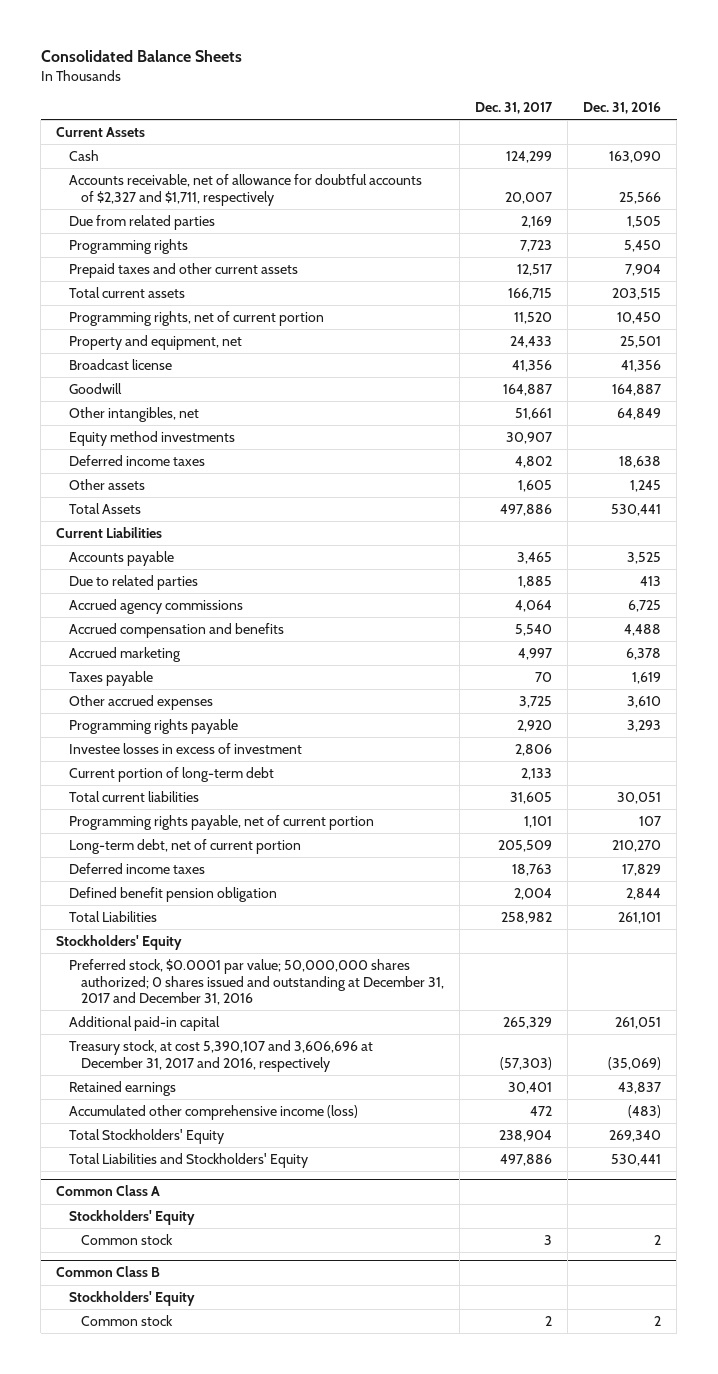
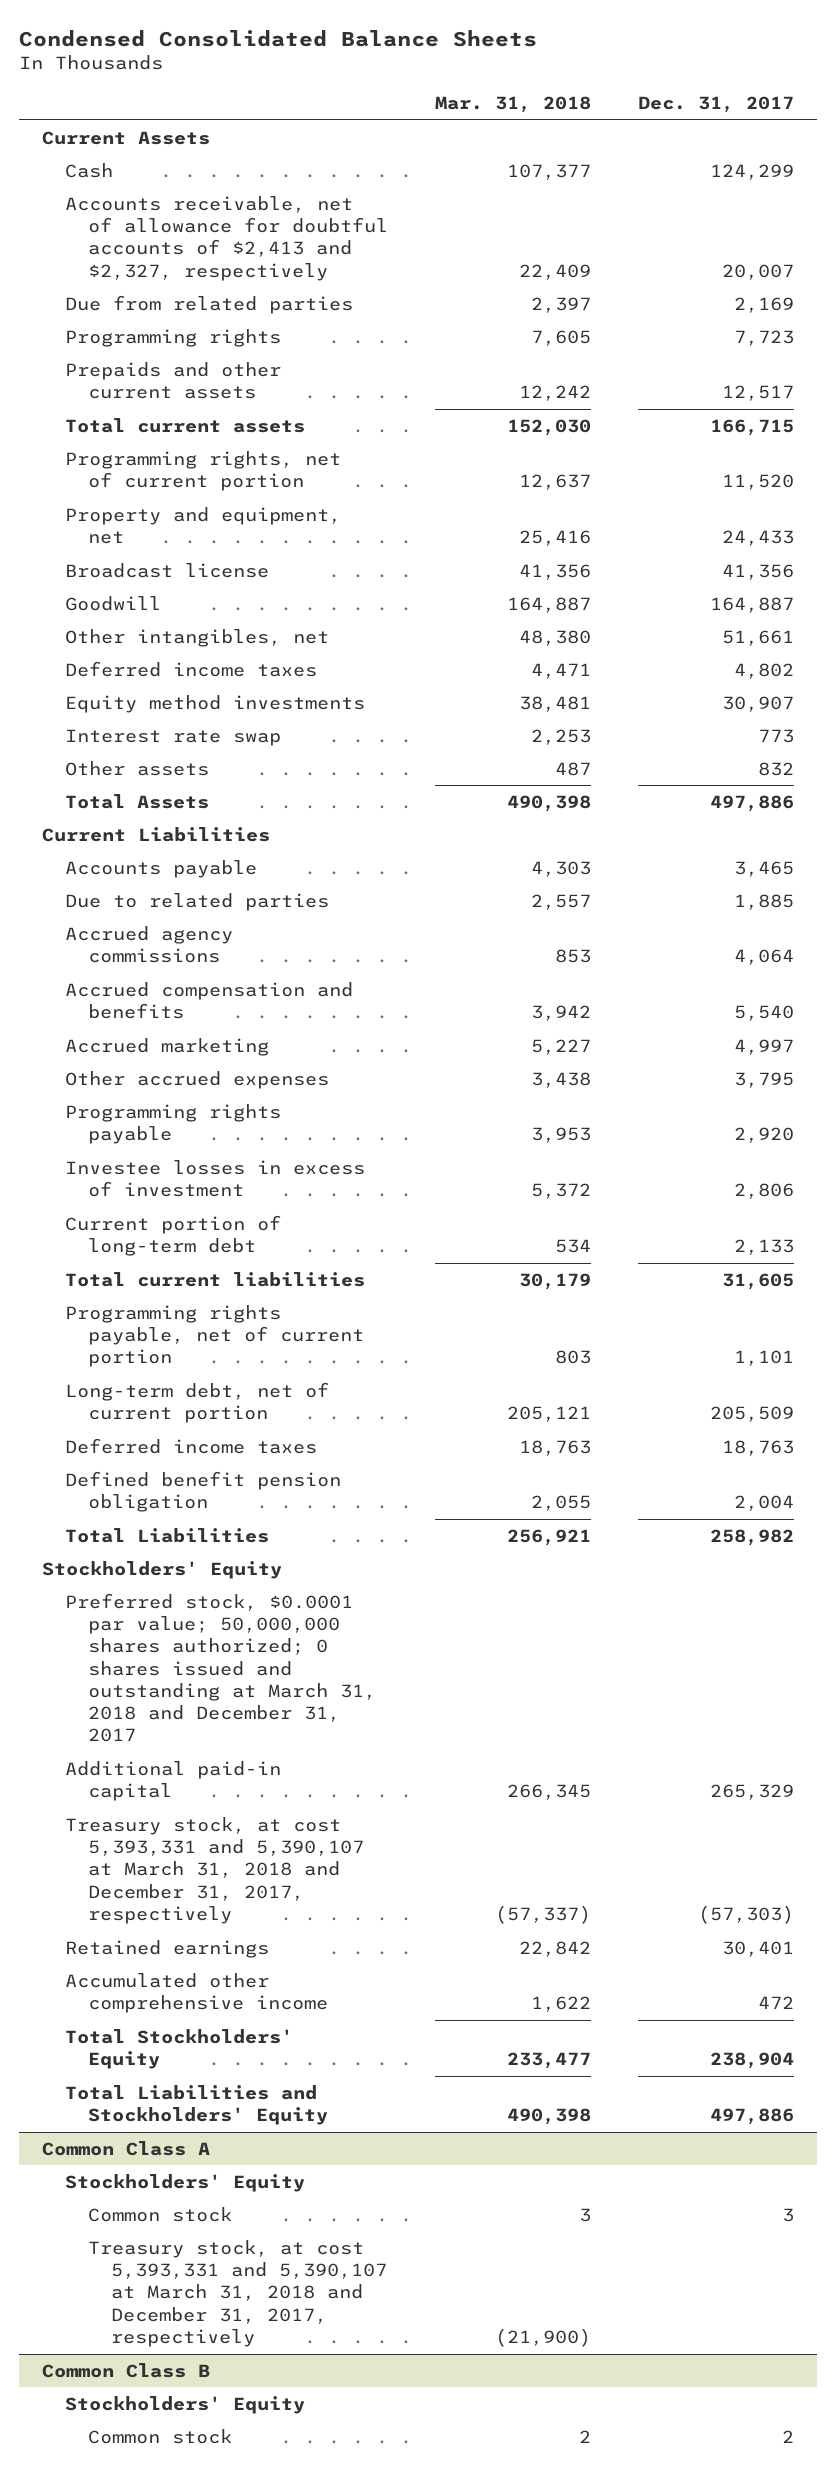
[40,50,242,63] Consolidated Balance Sheets -> [18,29,537,47] Condensed Consolidated Balance Sheets
[583,101,662,114] Dec. 31, 2016 -> none
none -> [434,96,591,114] Mar. 31, 2018
[68,174,422,206] Accounts receivable, net of allowance for doubtful accounts of $2,327 and $1,711, respectively -> [65,195,389,281] Accounts receivable, net of allowance for doubtful accounts of $2,413 and $2,327, respectively
[68,263,298,279] Prepaid taxes and other current assets -> [65,361,282,400] Prepaids and other current assets
[68,431,235,447] Equity method investments -> [65,694,366,713] Equity method investments
none -> [65,728,282,746] Interest rate swap
[518,480,553,493] 1,605 -> [757,761,794,776] 832
[68,671,153,687] Taxes payable -> none
[519,696,553,709] 3,725 -> [733,1071,794,1088] 3,795
[68,959,444,1006] Preferred stock, $0.0001 par value; 50,000,000 shares authorized; 0 shares issued and outstanding at December 31, 2017 and December 31, 2016 -> [65,1592,377,1743] Preferred stock, $0.0001 par value; 50,000,000 shares authorized; 0 shares issued and outstanding at March 31, 2018 and December 31, 2017
[68,1040,373,1072] Treasury stock, at cost 5,390,107 and 3,606,696 at December 31, 2017 and 2016, respectively -> [65,1816,365,1924] Treasury stock, at cost 5,393,331 and 5,390,107 at March 31, 2018 and December 31, 2017, respectively
[68,1105,358,1121] Accumulated other comprehensive income (loss) -> [65,1972,329,2014] Accumulated other comprehensive income
none -> [88,2239,388,2347] Treasury stock, at cost 5,393,331 and 5,390,107 at March 31, 2018 and December 31, 2017, respectively

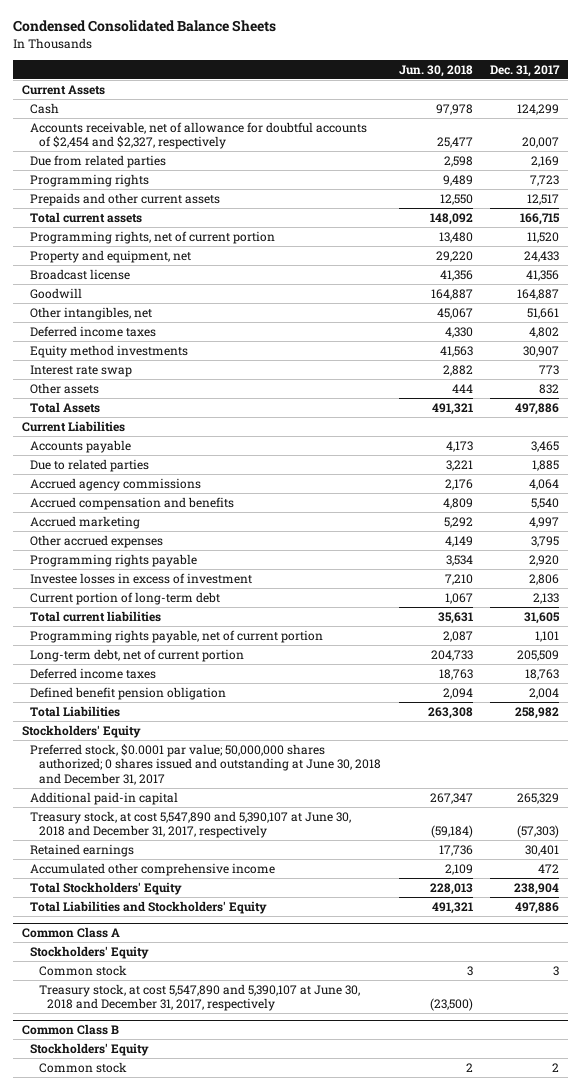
[434,96,591,114] Mar. 31, 2018 -> none
none -> [398,64,473,77] Jun. 30, 2018
[65,195,389,281] Accounts receivable, net of allowance for doubtful accounts of $2,413 and $2,327, respectively -> [30,121,368,150] Accounts receivable, net of allowance for doubtful accounts of $2,454 and $2,327, respectively
[65,1592,377,1743] Preferred stock, $0.0001 par value; 50,000,000 shares authorized; 0 shares issued and outstanding at March 31, 2018 and December 31, 2017 -> [30,743,381,785] Preferred stock, $0.0001 par value; 50,000,000 shares authorized; 0 shares issued and outstanding at June 30, 2018 and December 31, 2017
[65,1816,365,1924] Treasury stock, at cost 5,393,331 and 5,390,107 at March 31, 2018 and December 31, 2017, respectively -> [30,810,352,839] Treasury stock, at cost 5,547,890 and 5,390,107 at June 30, 2018 and December 31, 2017, respectively
[88,2239,388,2347] Treasury stock, at cost 5,393,331 and 5,390,107 at March 31, 2018 and December 31, 2017, respectively -> [38,983,360,1012] Treasury stock, at cost 5,547,890 and 5,390,107 at June 30, 2018 and December 31, 2017, respectively

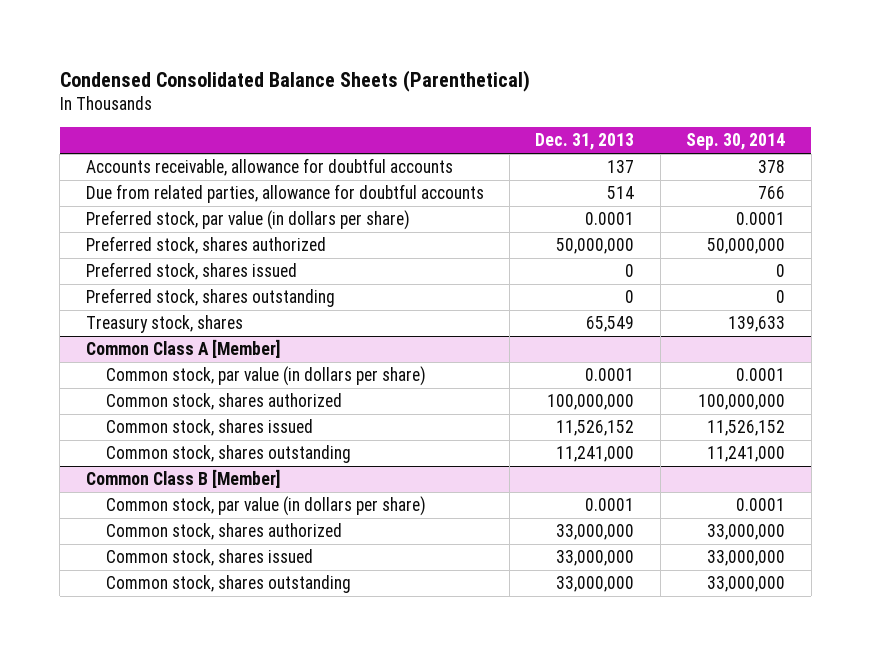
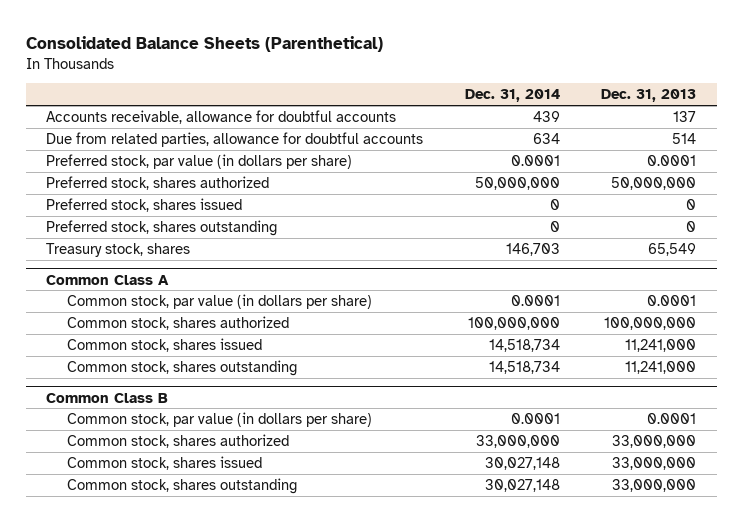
[59,69,530,92] Condensed Consolidated Balance Sheets (Parenthetical) -> [25,35,383,52] Consolidated Balance Sheets (Parenthetical)
[686,133,786,151] Sep. 30, 2014 -> none
none -> [464,89,560,103] Dec. 31, 2014
[85,339,280,359] Common Class A [Member] -> [46,274,170,285] Common Class A
[556,420,635,437] 11,526,152 -> [625,338,697,352] 11,241,000
[85,469,280,489] Common Class B [Member] -> [46,392,169,403] Common Class B

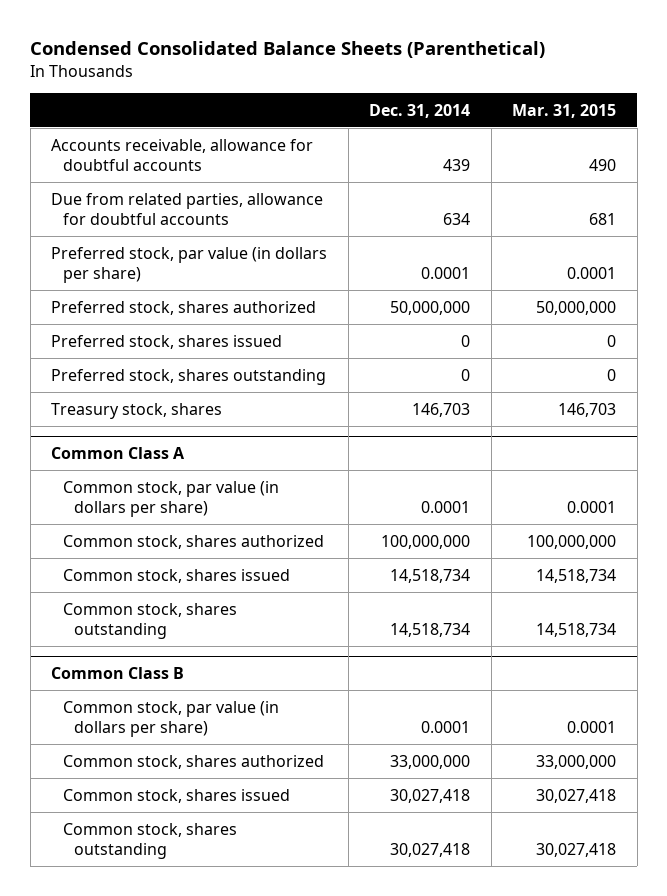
[25,35,383,52] Consolidated Balance Sheets (Parenthetical) -> [30,41,546,59] Condensed Consolidated Balance Sheets (Parenthetical)
[601,89,697,103] Dec. 31, 2013 -> none
none -> [512,103,617,118] Mar. 31, 2015
[484,456,560,470] 30,027,148 -> [390,788,471,803] 30,027,418
[484,478,560,492] 30,027,148 -> [390,843,471,858] 30,027,418

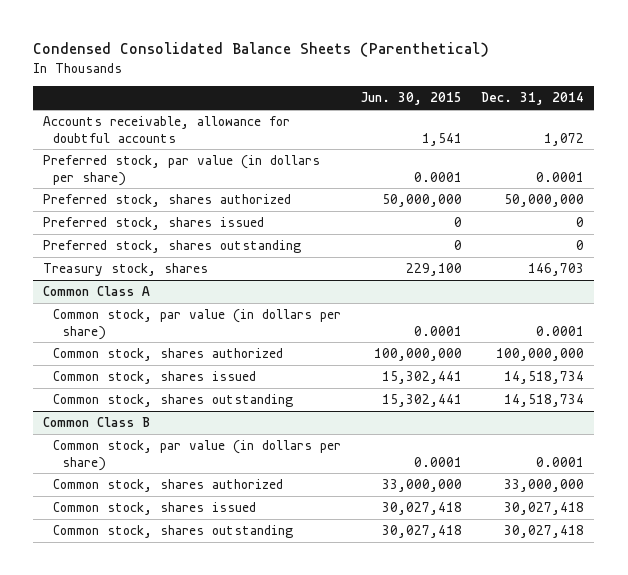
[512,103,617,118] Mar. 31, 2015 -> none
none -> [360,92,462,106] Jun. 30, 2015
[51,192,324,226] Due from related parties, allowance for doubtful accounts -> none
[443,159,471,172] 439 -> [544,132,585,146] 1,072

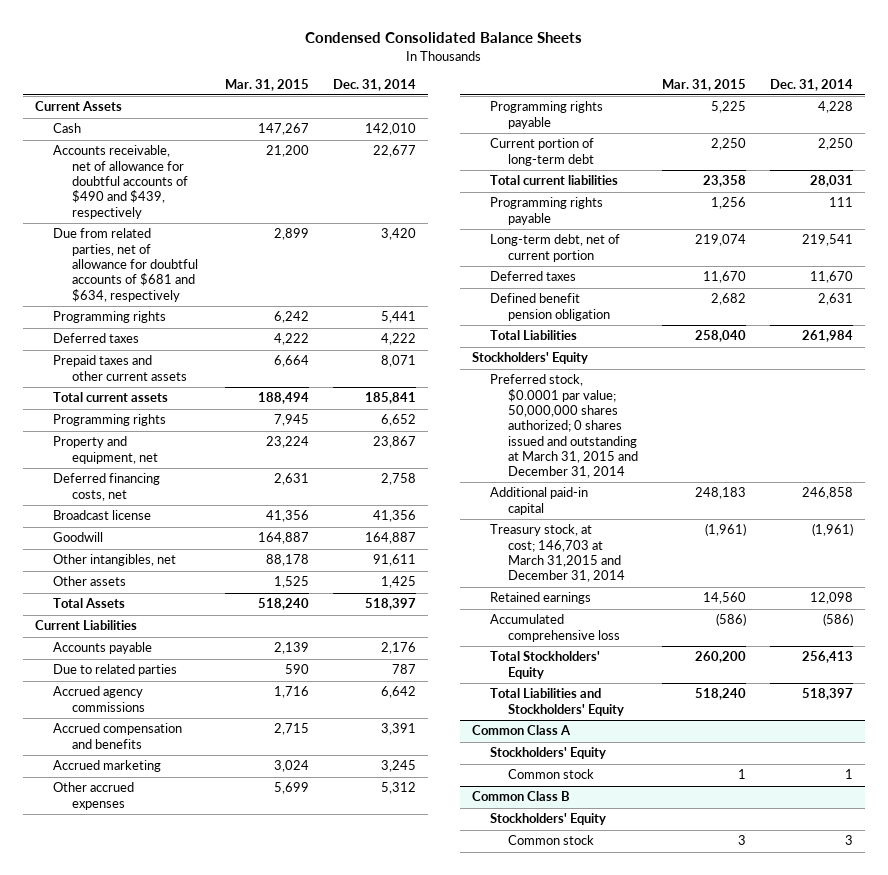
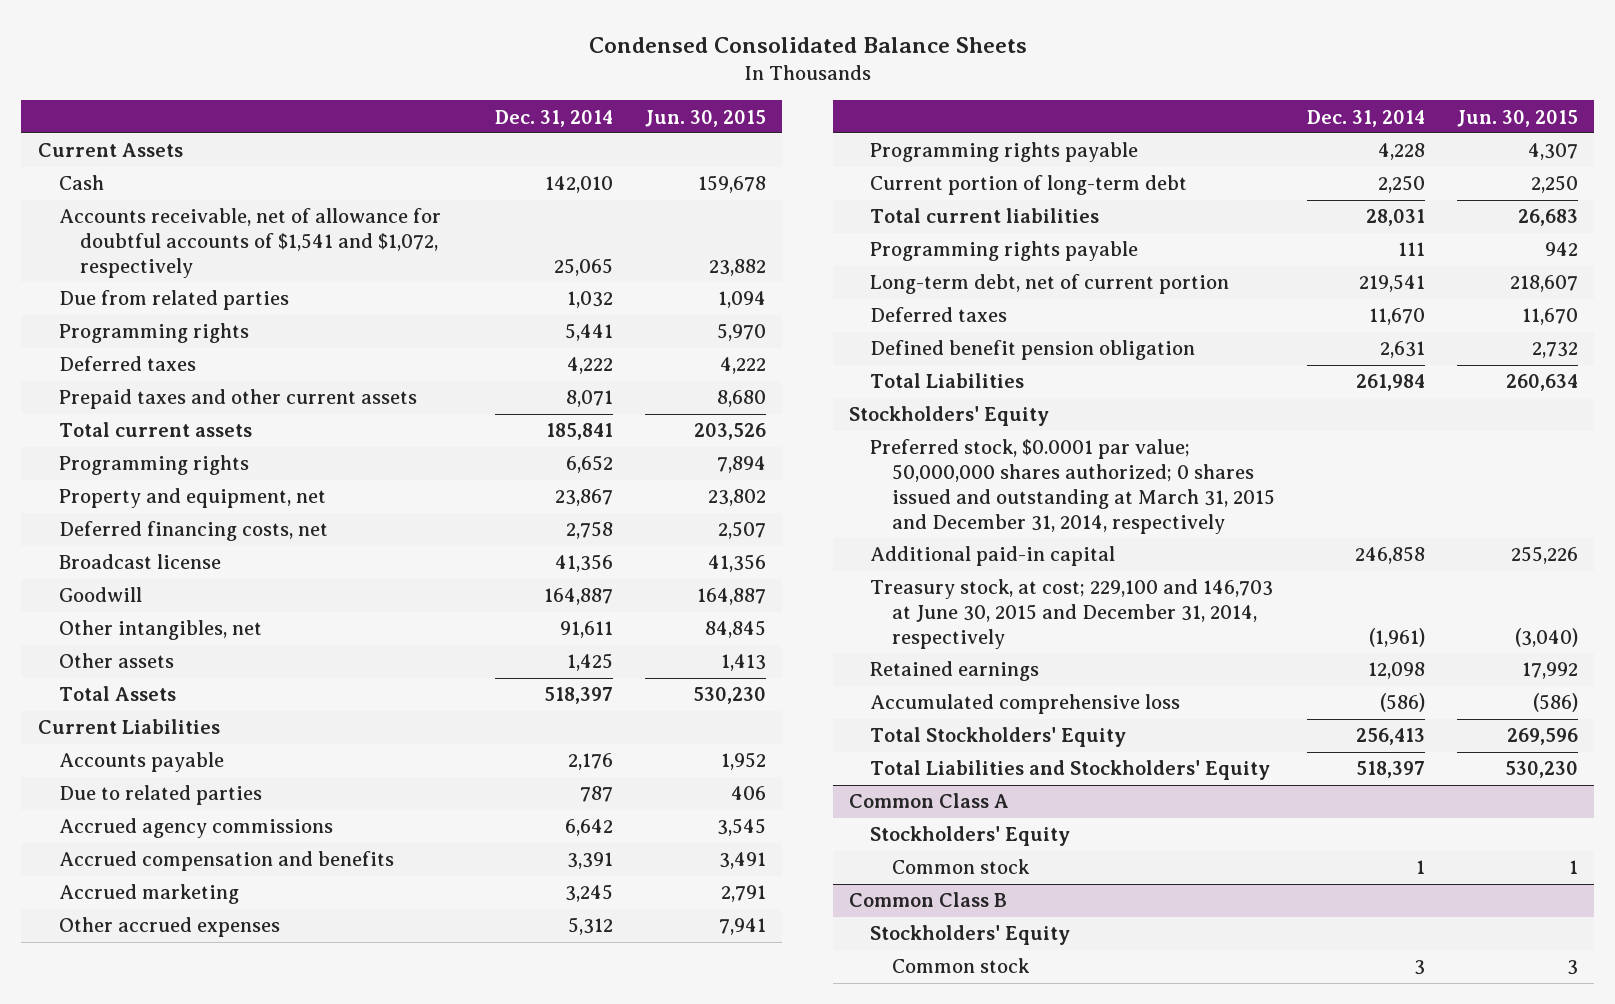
[225,78,310,91] Mar. 31, 2015 -> none
none -> [645,109,767,127] Jun. 30, 2015
[53,145,188,219] Accounts receivable, net of allowance for doubtful accounts of $490 and $439, respectively -> [58,208,441,279] Accounts receivable, net of allowance for doubtful accounts of $1,541 and $1,072, respectively
[373,145,417,158] 22,677 -> [554,258,614,277] 25,065
[53,228,198,302] Due from related parties, net of allowance for doubtful accounts of $681 and $634, respectively -> [58,290,289,311] Due from related parties
[381,228,417,241] 3,420 -> [567,291,614,309] 1,032
[490,374,639,479] Preferred stock, $0.0001 par value; 50,000,000 shares authorized; 0 shares issued and outstanding at March 31, 2015 and December 31, 2014 -> [870,439,1275,534] Preferred stock, $0.0001 par value; 50,000,000 shares authorized; 0 shares issued and outstanding at March 31, 2015 and December 31, 2014, respectively
[490,524,626,583] Treasury stock, at cost; 146,703 at March 31,2015 and December 31, 2014 -> [870,579,1274,650] Treasury stock, at cost; 229,100 and 146,703 at June 30, 2015 and December 31, 2014, respectively

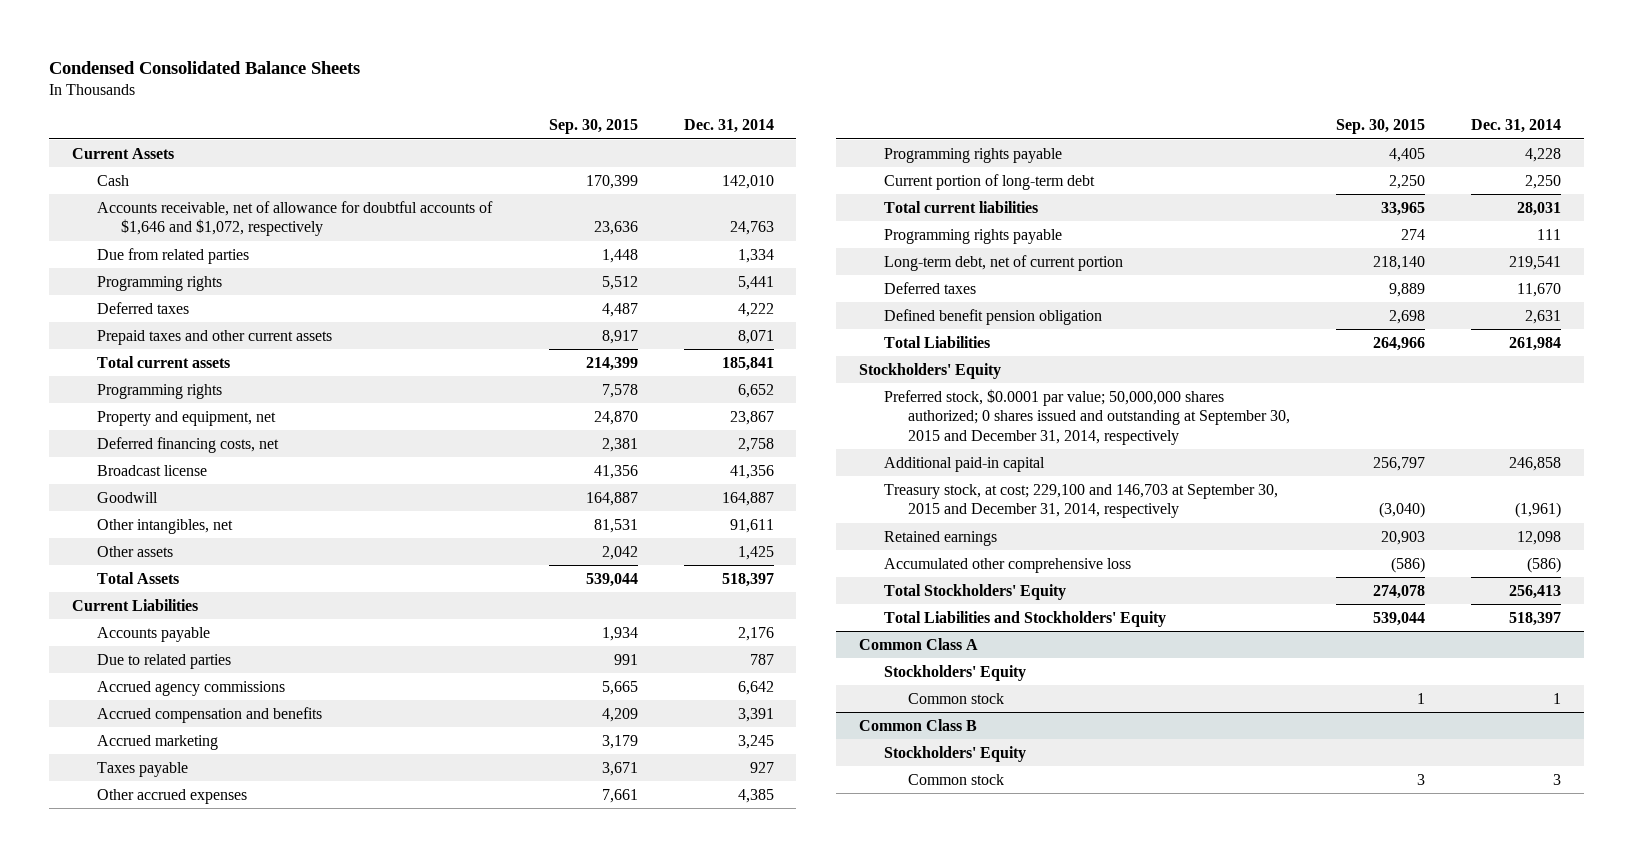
[645,109,767,127] Jun. 30, 2015 -> none
none -> [548,119,638,135] Sep. 30, 2015
[58,208,441,279] Accounts receivable, net of allowance for doubtful accounts of $1,541 and $1,072, respectively -> [96,200,493,237] Accounts receivable, net of allowance for doubtful accounts of $1,646 and $1,072, respectively
[554,258,614,277] 25,065 -> [729,221,774,236] 24,763
[567,291,614,309] 1,032 -> [737,248,774,263] 1,334
none -> [96,761,188,777] Taxes payable
[568,917,614,936] 5,312 -> [737,788,774,803] 4,385
[870,439,1275,534] Preferred stock, $0.0001 par value; 50,000,000 shares authorized; 0 shares issued and outstanding at March 31, 2015 and December 31, 2014, respectively -> [883,388,1291,445] Preferred stock, $0.0001 par value; 50,000,000 shares authorized; 0 shares issued and outstanding at September 30, 2015 and December 31, 2014, respectively
[870,579,1274,650] Treasury stock, at cost; 229,100 and 146,703 at June 30, 2015 and December 31, 2014, respectively -> [883,483,1278,519] Treasury stock, at cost; 229,100 and 146,703 at September 30, 2015 and December 31, 2014, respectively
[870,694,1181,715] Accumulated comprehensive loss -> [883,557,1131,573] Accumulated other comprehensive loss

